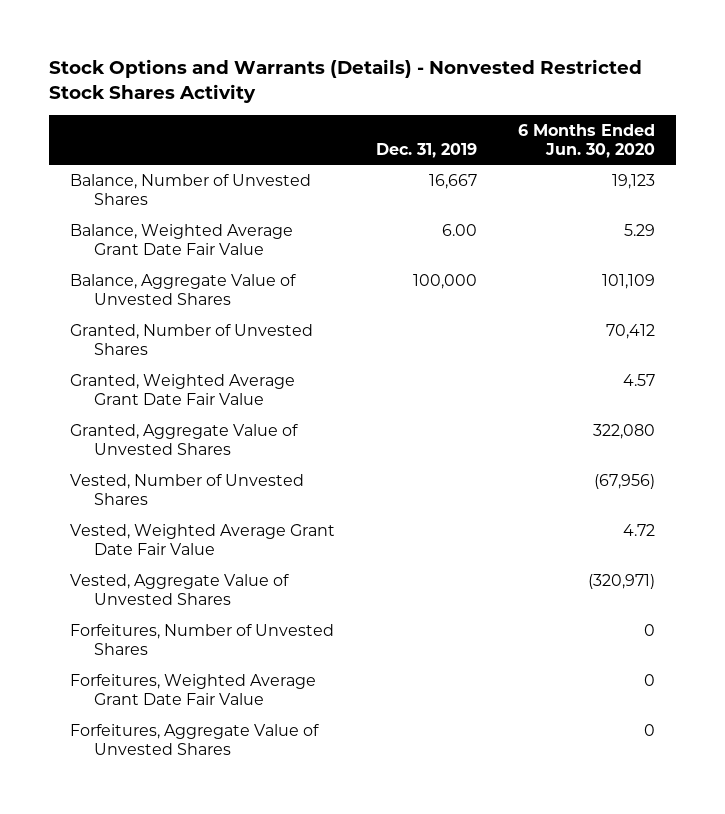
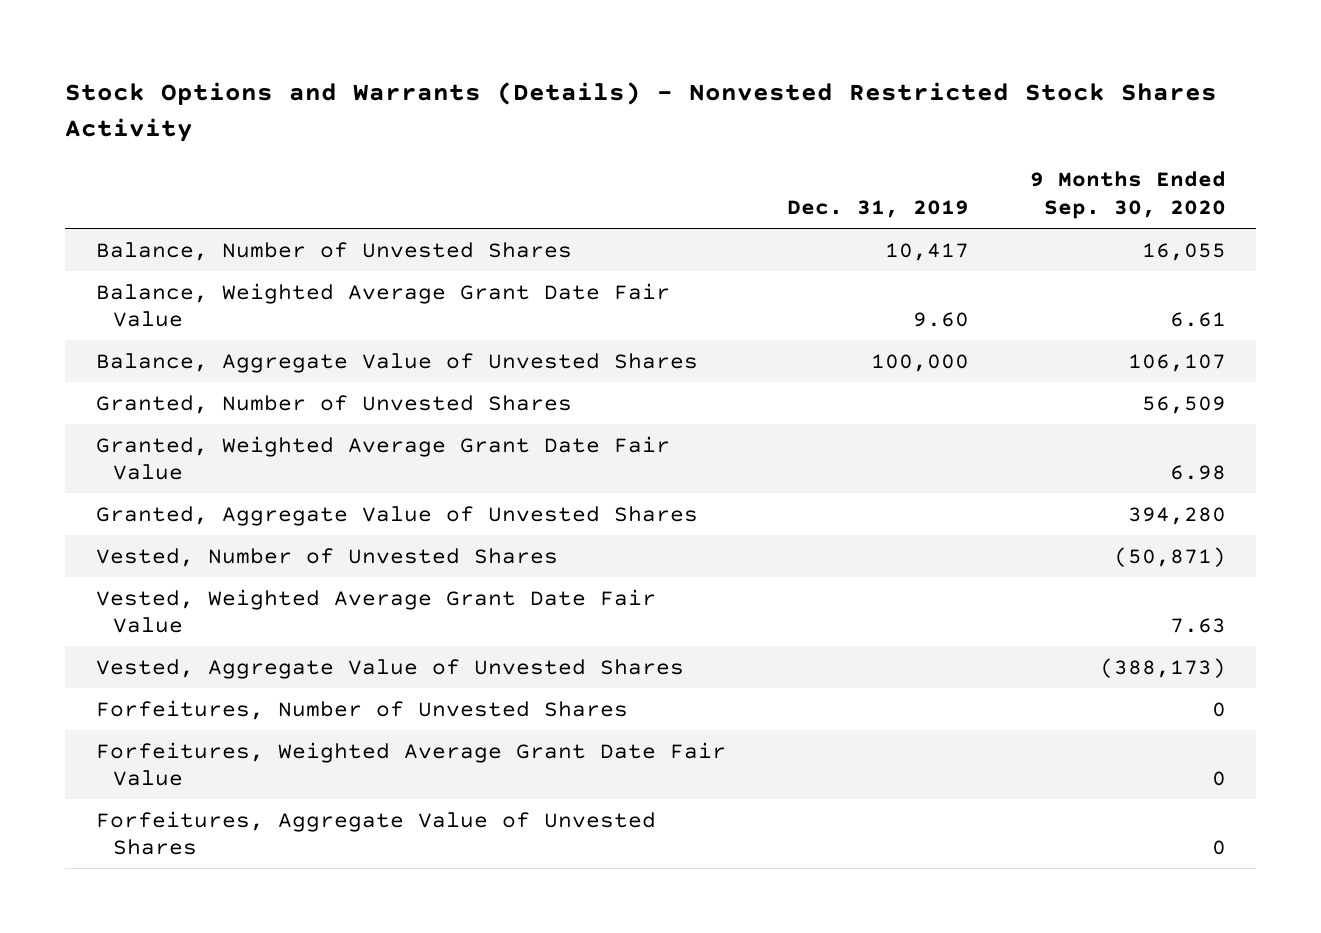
[518,123,656,158] 6 Months Ended Jun. 30, 2020 -> none
none -> [1029,171,1226,219] 9 Months Ended Sep. 30, 2020
[429,173,478,189] 16,667 -> [884,242,969,261] 10,417
[442,223,478,236] 6.00 -> [912,312,969,328] 9.60

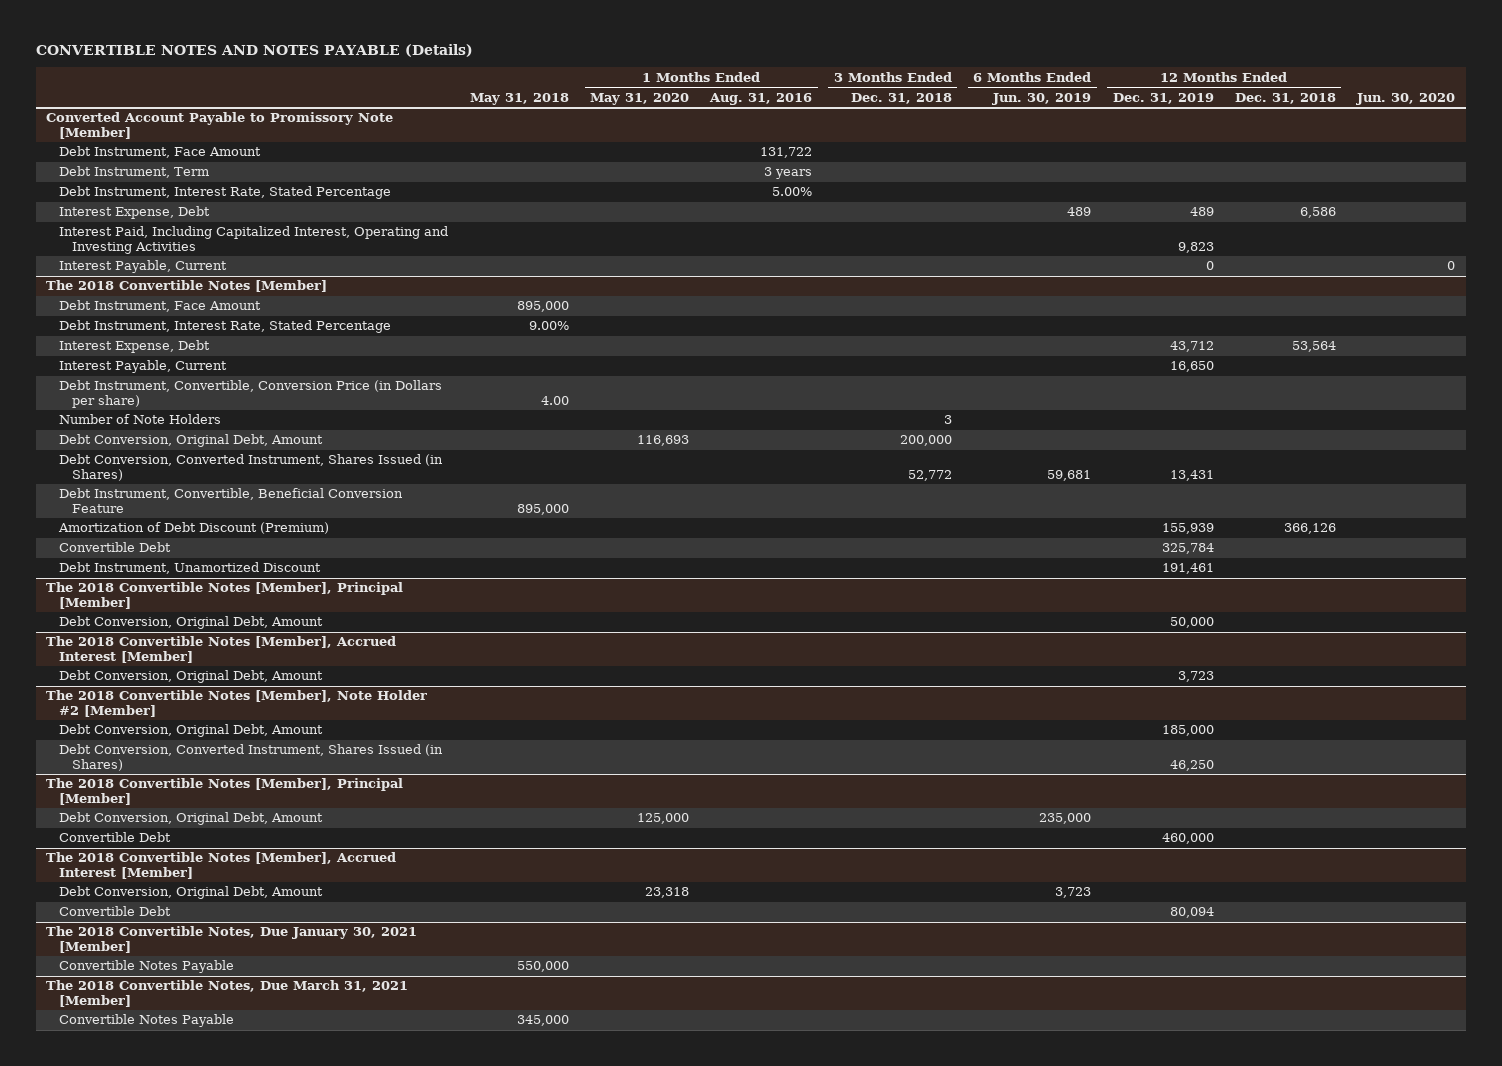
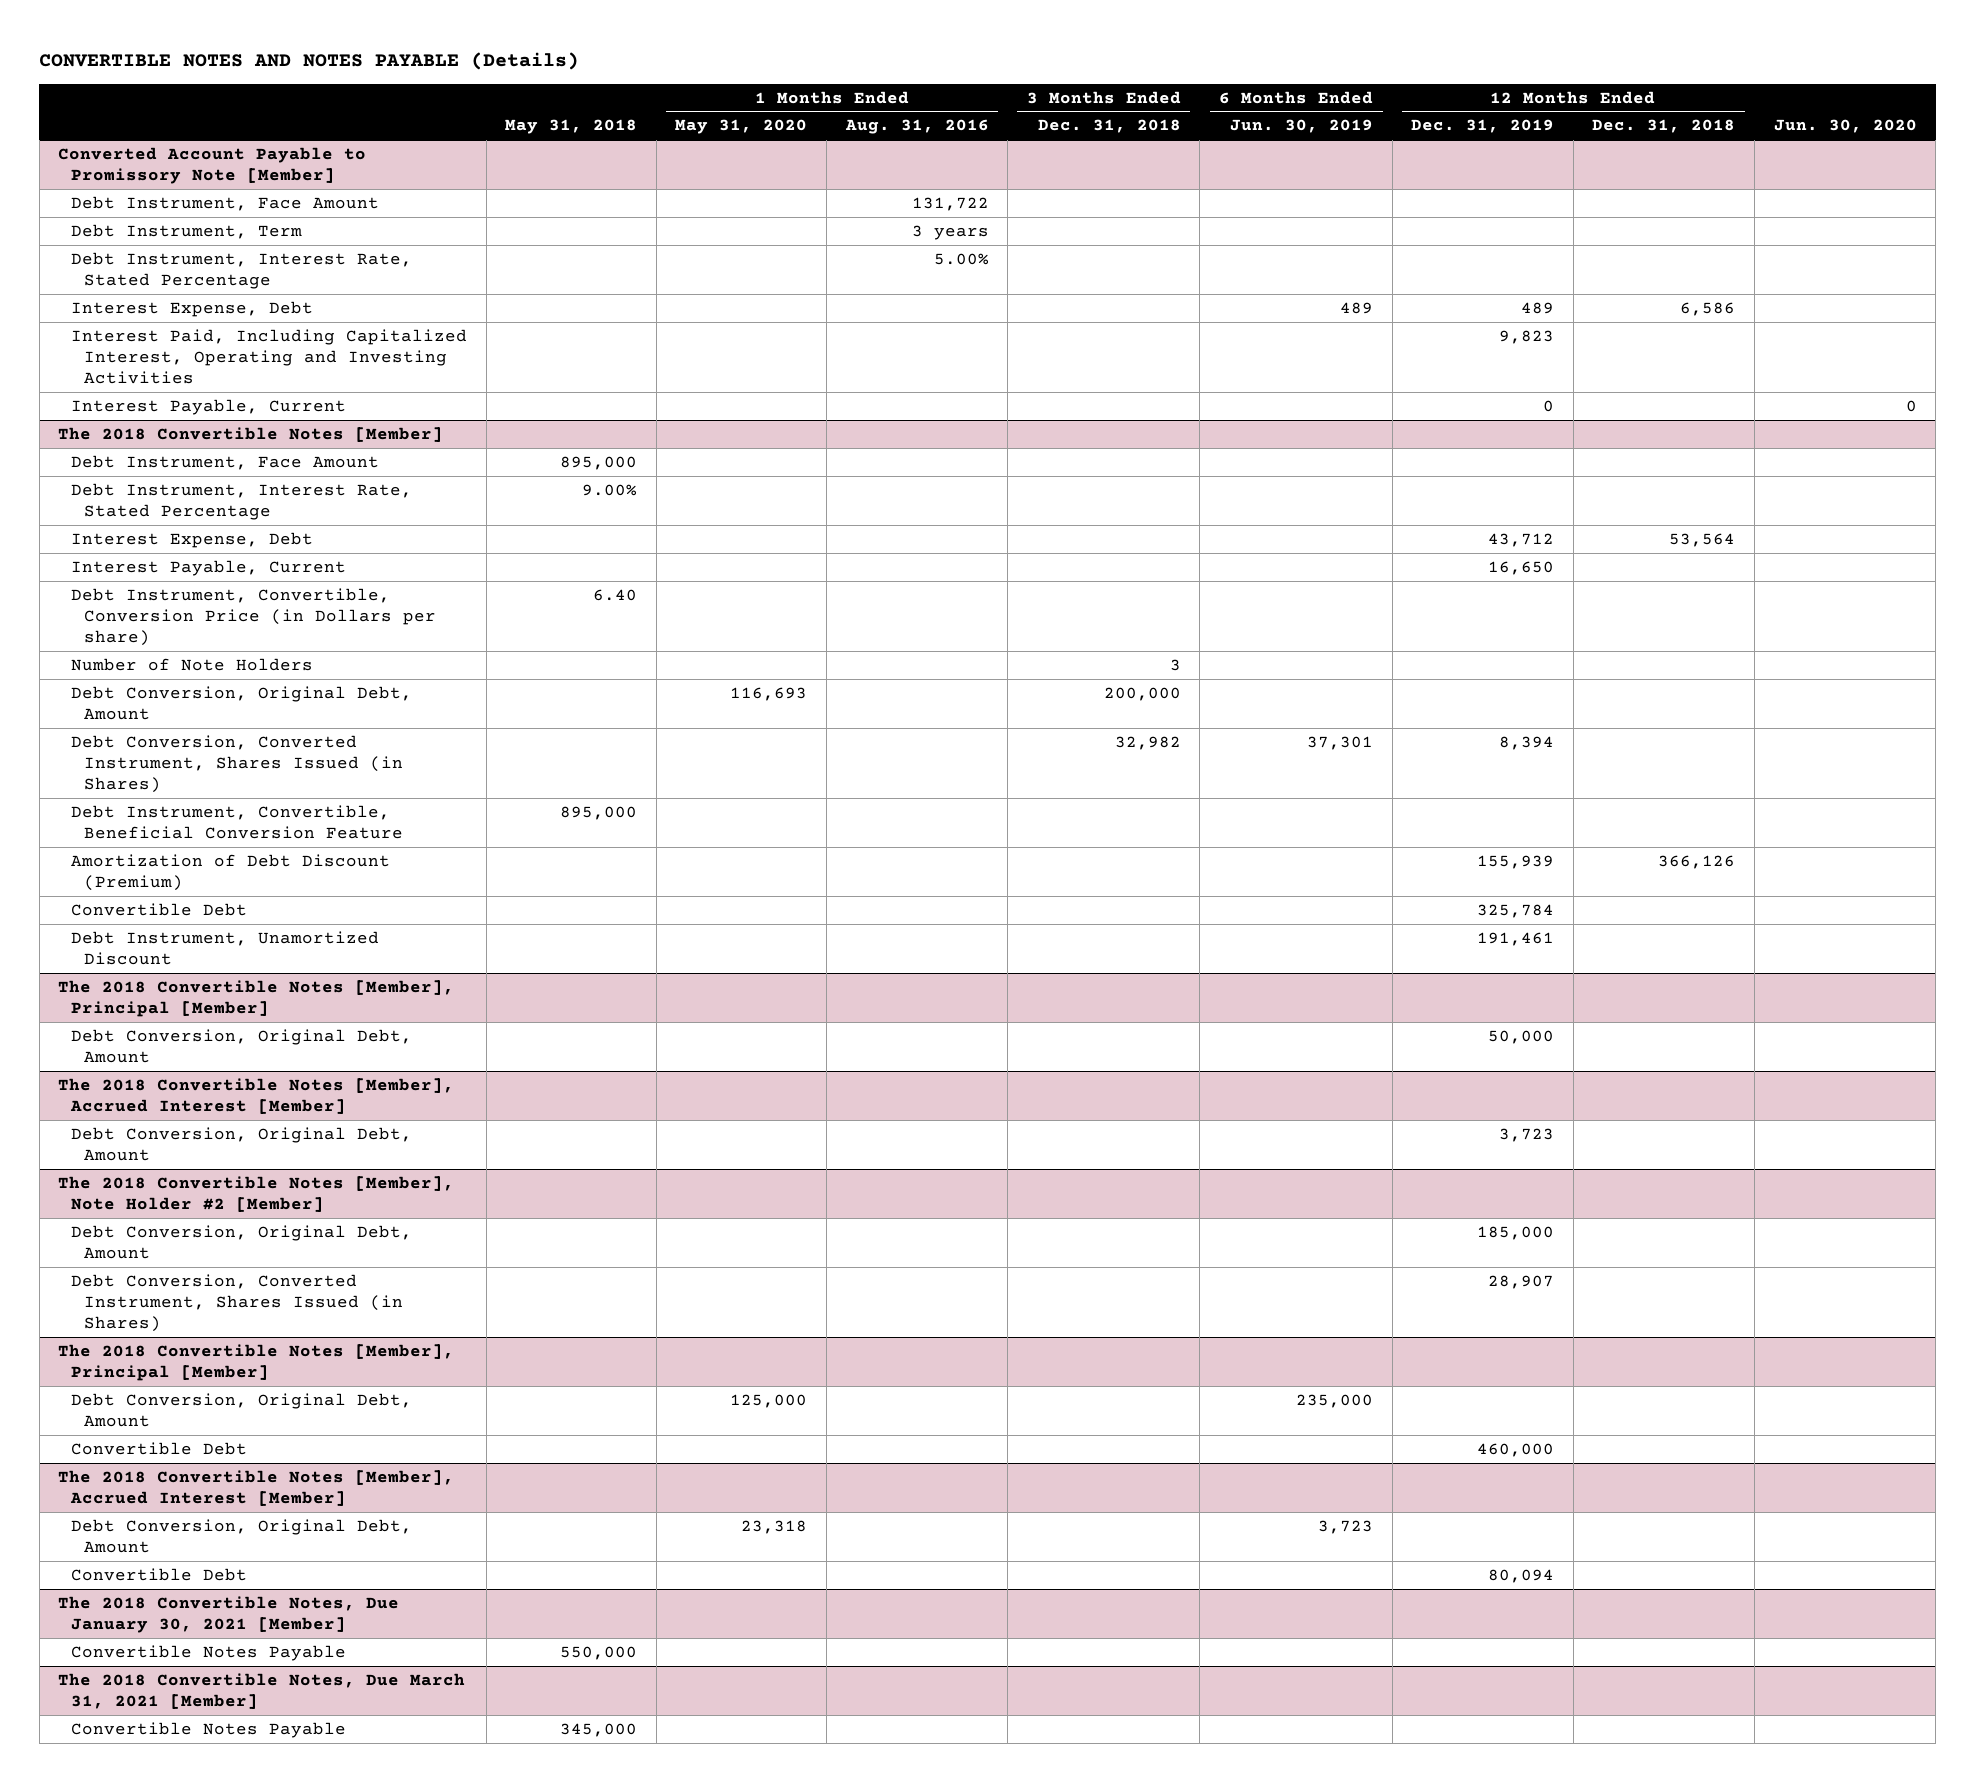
[540,395,569,405] 4.00 -> [593,588,638,601] 6.40
[907,469,952,481] 52,772 -> [1114,735,1181,750] 32,982
[1047,469,1092,481] 59,681 -> [1307,735,1374,750] 37,301
[1169,469,1214,481] 13,431 -> [1499,735,1555,750] 8,394
[1169,759,1214,771] 46,250 -> [1488,1274,1555,1289] 28,907

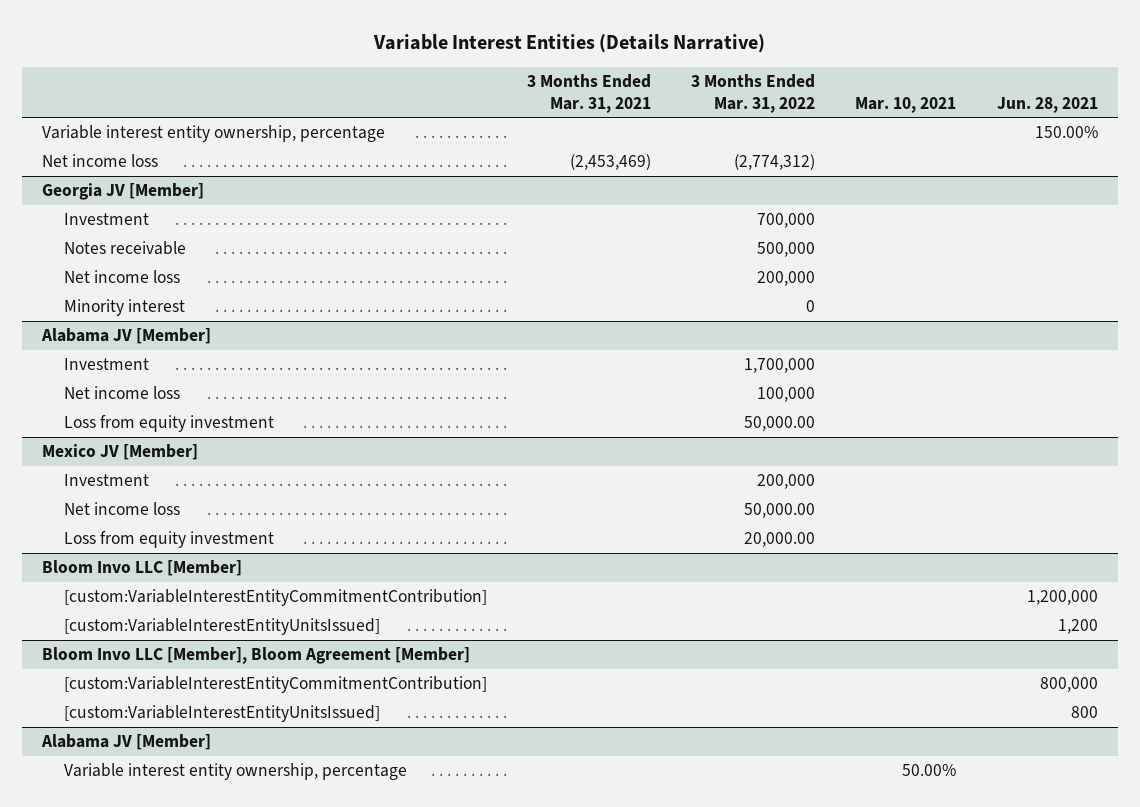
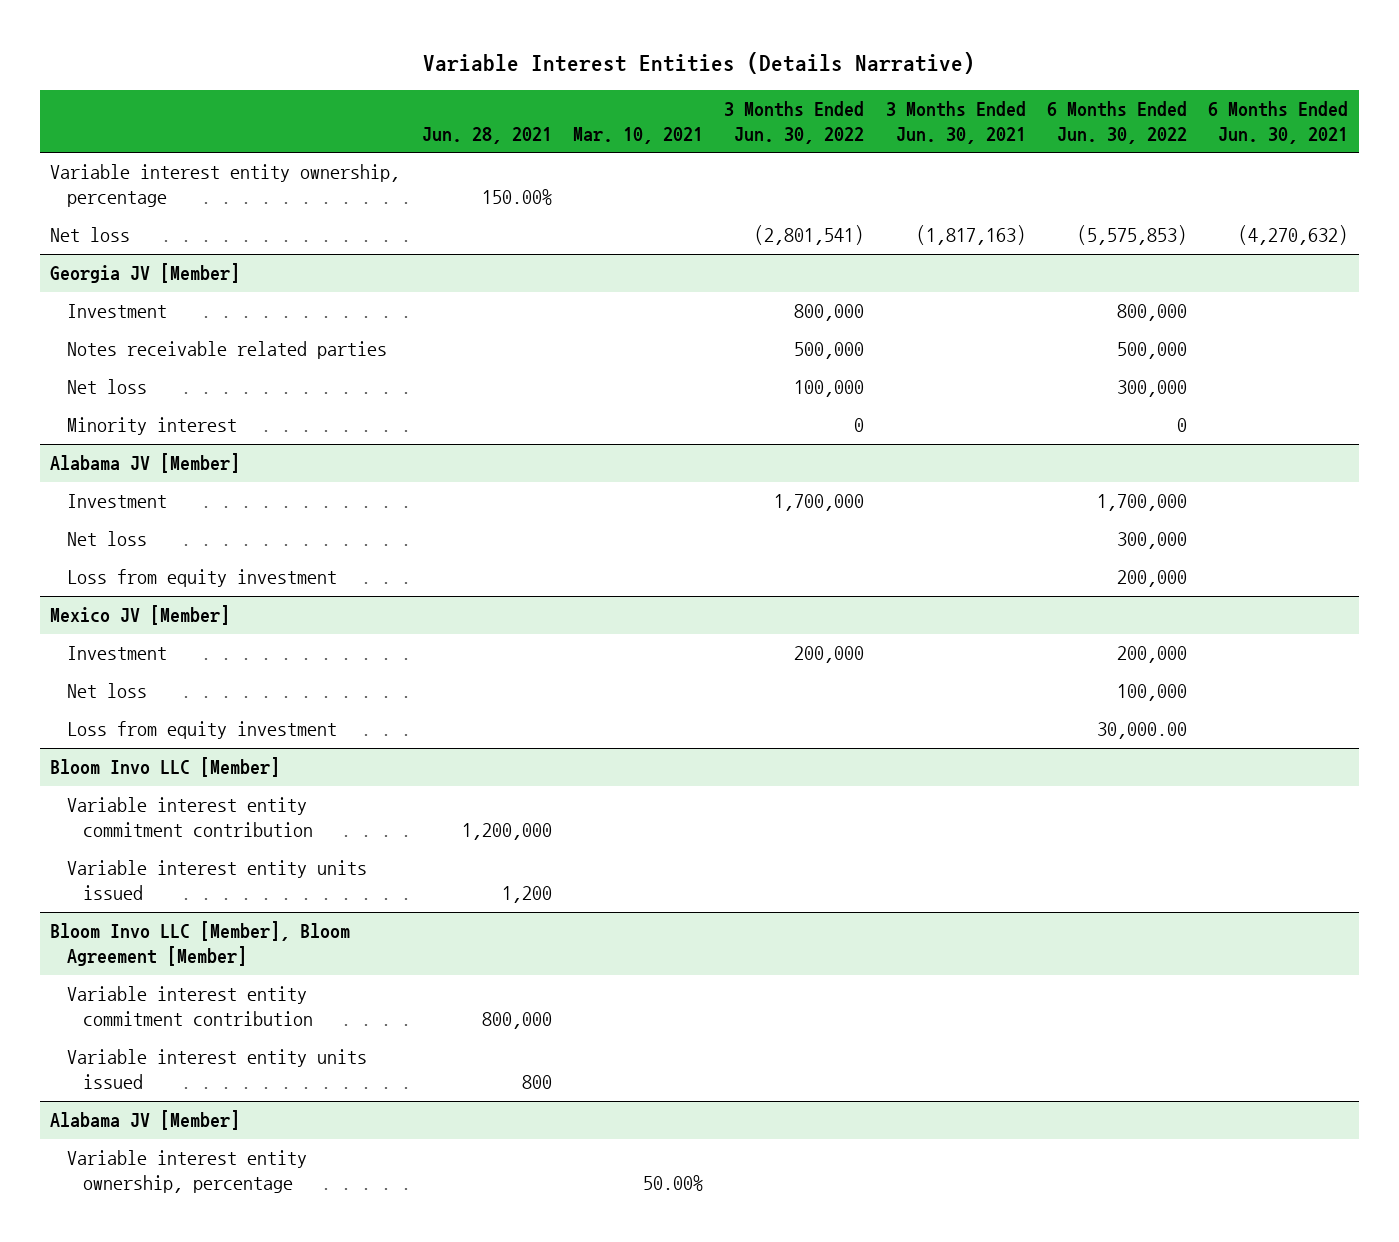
[527,73,652,113] 3 Months Ended Mar. 31, 2021 -> none
[691,73,816,113] 3 Months Ended Mar. 31, 2022 -> none
none -> [724,100,865,144] 3 Months Ended Jun. 30, 2022
none -> [885,100,1026,144] 3 Months Ended Jun. 30, 2021
none -> [1047,100,1188,144] 6 Months Ended Jun. 30, 2022
none -> [1208,100,1349,144] 6 Months Ended Jun. 30, 2021
[42,154,159,168] Net income loss -> [50,227,131,243] Net loss
[64,241,187,256] Notes receivable -> [66,341,387,360] Notes receivable related parties
[64,270,181,284] Net income loss -> [66,379,147,395] Net loss
[64,386,181,400] Net income loss -> [66,531,147,547] Net loss
[64,502,181,516] Net income loss -> [66,683,147,699] Net loss
[64,589,488,607] [custom:VariableInterestEntityCommitmentContribution] -> [66,797,313,838] Variable interest entity commitment contribution
[64,618,381,636] [custom:VariableInterestEntityUnitsIssued] -> [66,860,367,901] Variable interest entity units issued
[64,676,488,694] [custom:VariableInterestEntityCommitmentContribution] -> [66,986,313,1027] Variable interest entity commitment contribution
[64,705,381,723] [custom:VariableInterestEntityUnitsIssued] -> [66,1049,367,1090] Variable interest entity units issued

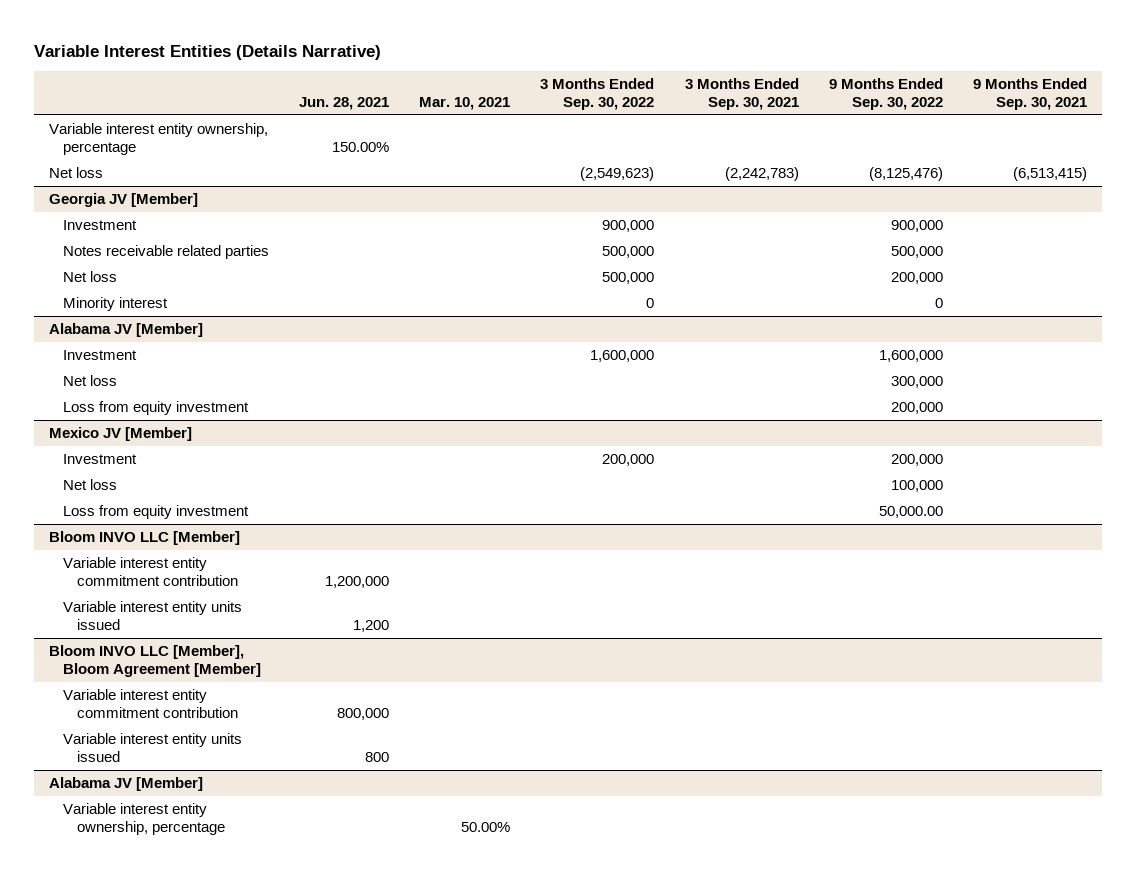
[724,100,865,144] 3 Months Ended Jun. 30, 2022 -> none
[885,100,1026,144] 3 Months Ended Jun. 30, 2021 -> none
[1047,100,1188,144] 6 Months Ended Jun. 30, 2022 -> none
[1208,100,1349,144] 6 Months Ended Jun. 30, 2021 -> none
none -> [540,78,655,111] 3 Months Ended Sep. 30, 2022
none -> [684,78,799,111] 3 Months Ended Sep. 30, 2021
none -> [828,78,943,111] 9 Months Ended Sep. 30, 2022
none -> [973,78,1088,111] 9 Months Ended Sep. 30, 2021
[50,757,281,778] Bloom Invo LLC [Member] -> [48,531,240,546] Bloom INVO LLC [Member]
[50,921,351,967] Bloom Invo LLC [Member], Bloom Agreement [Member] -> [48,645,261,677] Bloom INVO LLC [Member], Bloom Agreement [Member]

